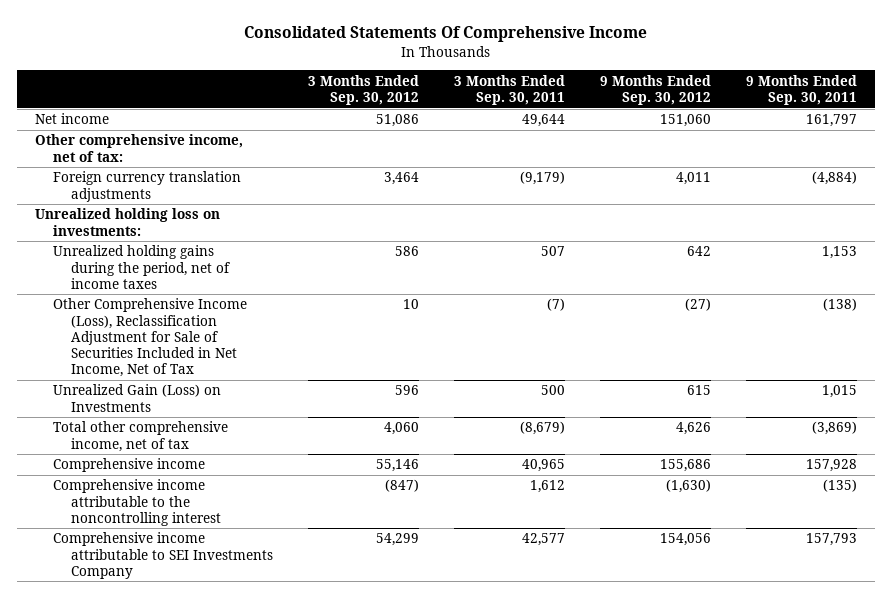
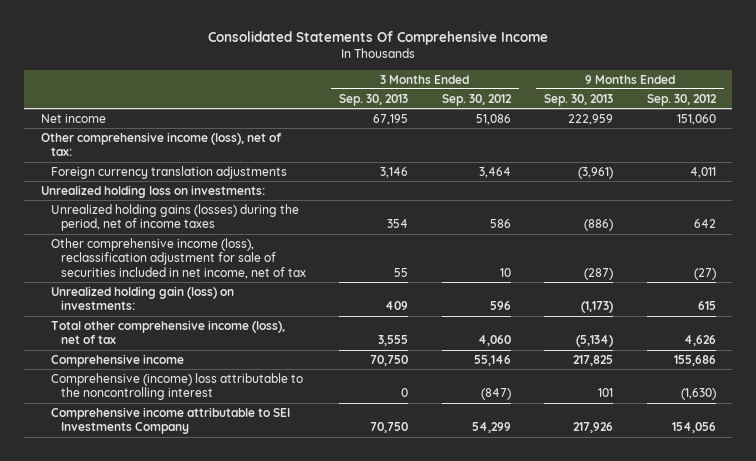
[454,74,566,105] 3 Months Ended Sep. 30, 2011 -> none
[746,74,858,105] 9 Months Ended Sep. 30, 2011 -> none
none -> [339,93,409,106] Sep. 30, 2013
none -> [544,93,614,106] Sep. 30, 2013
[34,134,243,162] Other comprehensive income, net of tax: -> [40,131,282,157] Other comprehensive income (loss), net of tax:
[52,245,231,289] Unrealized holding gains during the period, net of income taxes -> [50,203,299,232] Unrealized holding gains (losses) during the period, net of income taxes
[52,298,247,378] Other Comprehensive Income (Loss), Reclassification Adjustment for Sale of Securities Included in Net Income, Net of Tax -> [50,237,306,279] Other comprehensive income (loss), reclassification adjustment for sale of securities included in net income, net of tax
[52,384,221,412] Unrealized Gain (Loss) on Investments -> [50,285,234,311] Unrealized holding gain (loss) on investments:
[52,421,228,452] Total other comprehensive income, net of tax -> [50,319,285,345] Total other comprehensive income (loss), net of tax
[52,479,222,526] Comprehensive income attributable to the noncontrolling interest -> [50,372,303,401] Comprehensive (income) loss attributable to the noncontrolling interest

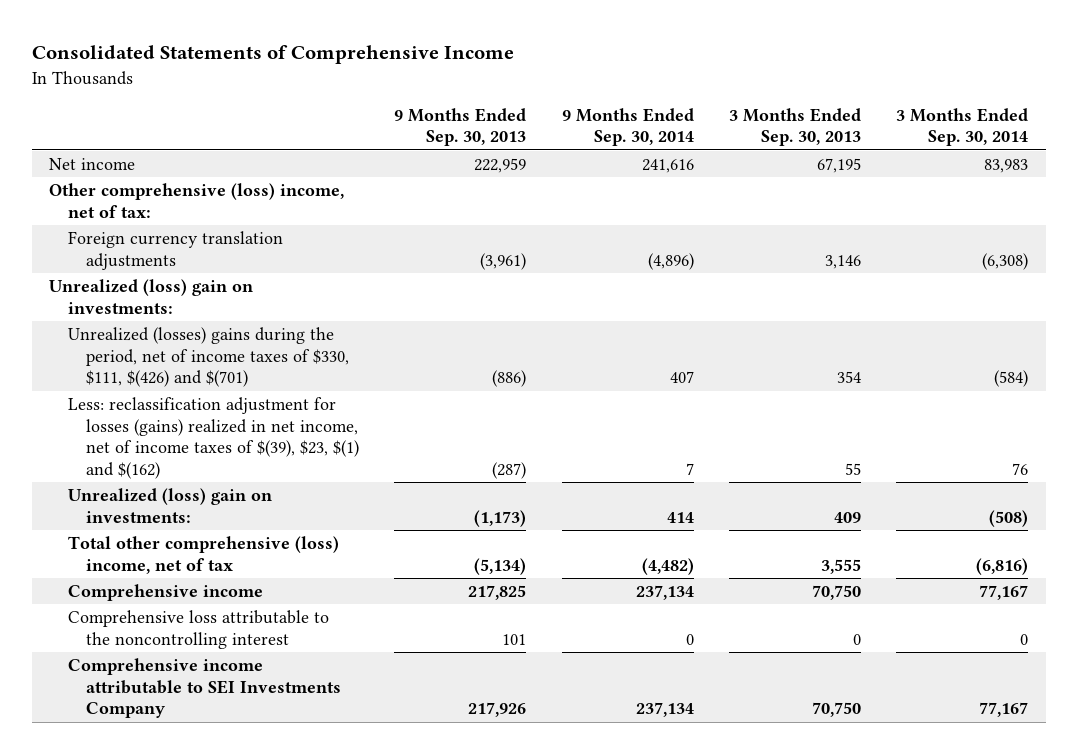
[208,31,549,46] Consolidated Statements Of Comprehensive Income -> [31,45,514,65] Consolidated Statements of Comprehensive Income
[441,93,512,106] Sep. 30, 2012 -> none
[646,93,717,106] Sep. 30, 2012 -> none
none -> [561,107,694,147] 9 Months Ended Sep. 30, 2014
none -> [895,107,1028,147] 3 Months Ended Sep. 30, 2014
[40,131,282,157] Other comprehensive income (loss), net of tax: -> [49,183,345,218] Other comprehensive (loss) income, net of tax:
[40,184,265,198] Unrealized holding loss on investments: -> [49,279,254,314] Unrealized (loss) gain on investments:
[50,203,299,232] Unrealized holding gains (losses) during the period, net of income taxes -> [67,327,350,388] Unrealized (losses) gains during the period, net of income taxes of $330, $111, $(426) and $(701)
[50,237,306,279] Other comprehensive income (loss), reclassification adjustment for sale of securities included in net income, net of tax -> [67,397,360,479] Less: reclassification adjustment for losses (gains) realized in net income, net of income taxes of $(39), $23, $(1) and $(162)
[50,285,234,311] Unrealized holding gain (loss) on investments: -> [67,488,272,523] Unrealized (loss) gain on investments:
[50,319,285,345] Total other comprehensive income (loss), net of tax -> [67,536,339,574] Total other comprehensive (loss) income, net of tax
[50,372,303,401] Comprehensive (income) loss attributable to the noncontrolling interest -> [67,610,329,649] Comprehensive loss attributable to the noncontrolling interest

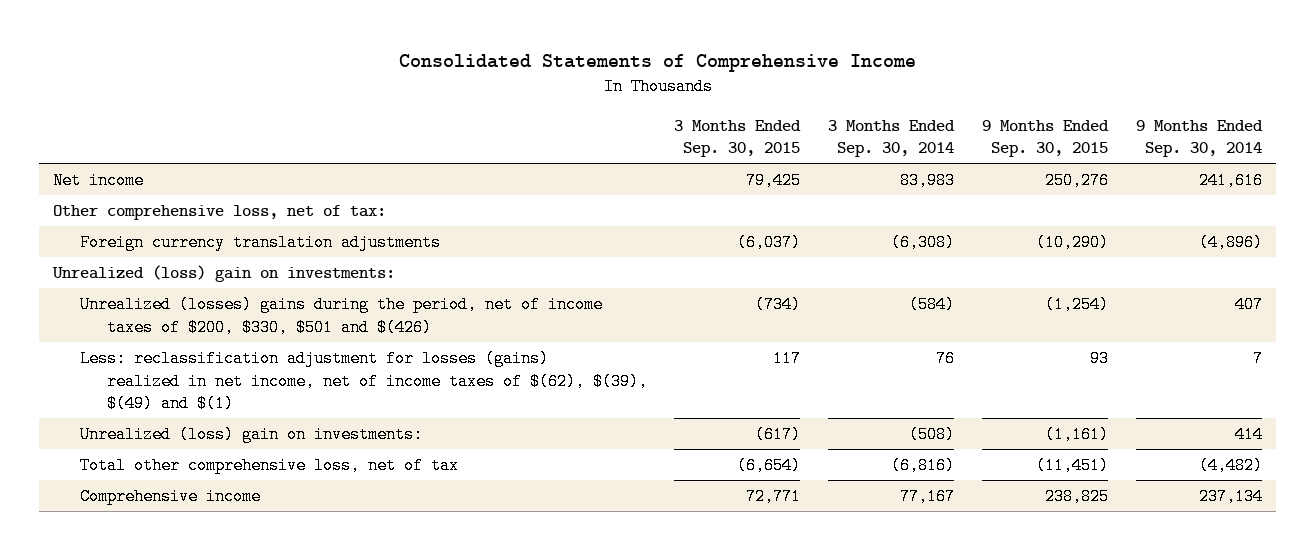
[394,107,527,147] 9 Months Ended Sep. 30, 2013 -> none
[728,107,861,147] 3 Months Ended Sep. 30, 2013 -> none
none -> [674,119,802,158] 3 Months Ended Sep. 30, 2015
none -> [981,119,1109,158] 9 Months Ended Sep. 30, 2015
[49,183,345,218] Other comprehensive (loss) income, net of tax: -> [53,205,387,221] Other comprehensive loss, net of tax:
[67,327,350,388] Unrealized (losses) gains during the period, net of income taxes of $330, $111, $(426) and $(701) -> [80,296,604,336] Unrealized (losses) gains during the period, net of income taxes of $200, $330, $501 and $(426)
[67,397,360,479] Less: reclassification adjustment for losses (gains) realized in net income, net of income taxes of $(39), $23, $(1) and $(162) -> [80,350,648,413] Less: reclassification adjustment for losses (gains) realized in net income, net of income taxes of $(62), $(39), $(49) and $(1)
[67,536,339,574] Total other comprehensive (loss) income, net of tax -> [80,457,460,475] Total other comprehensive loss, net of tax
[67,610,329,649] Comprehensive loss attributable to the noncontrolling interest -> none
[67,658,342,719] Comprehensive income attributable to SEI Investments Company -> none

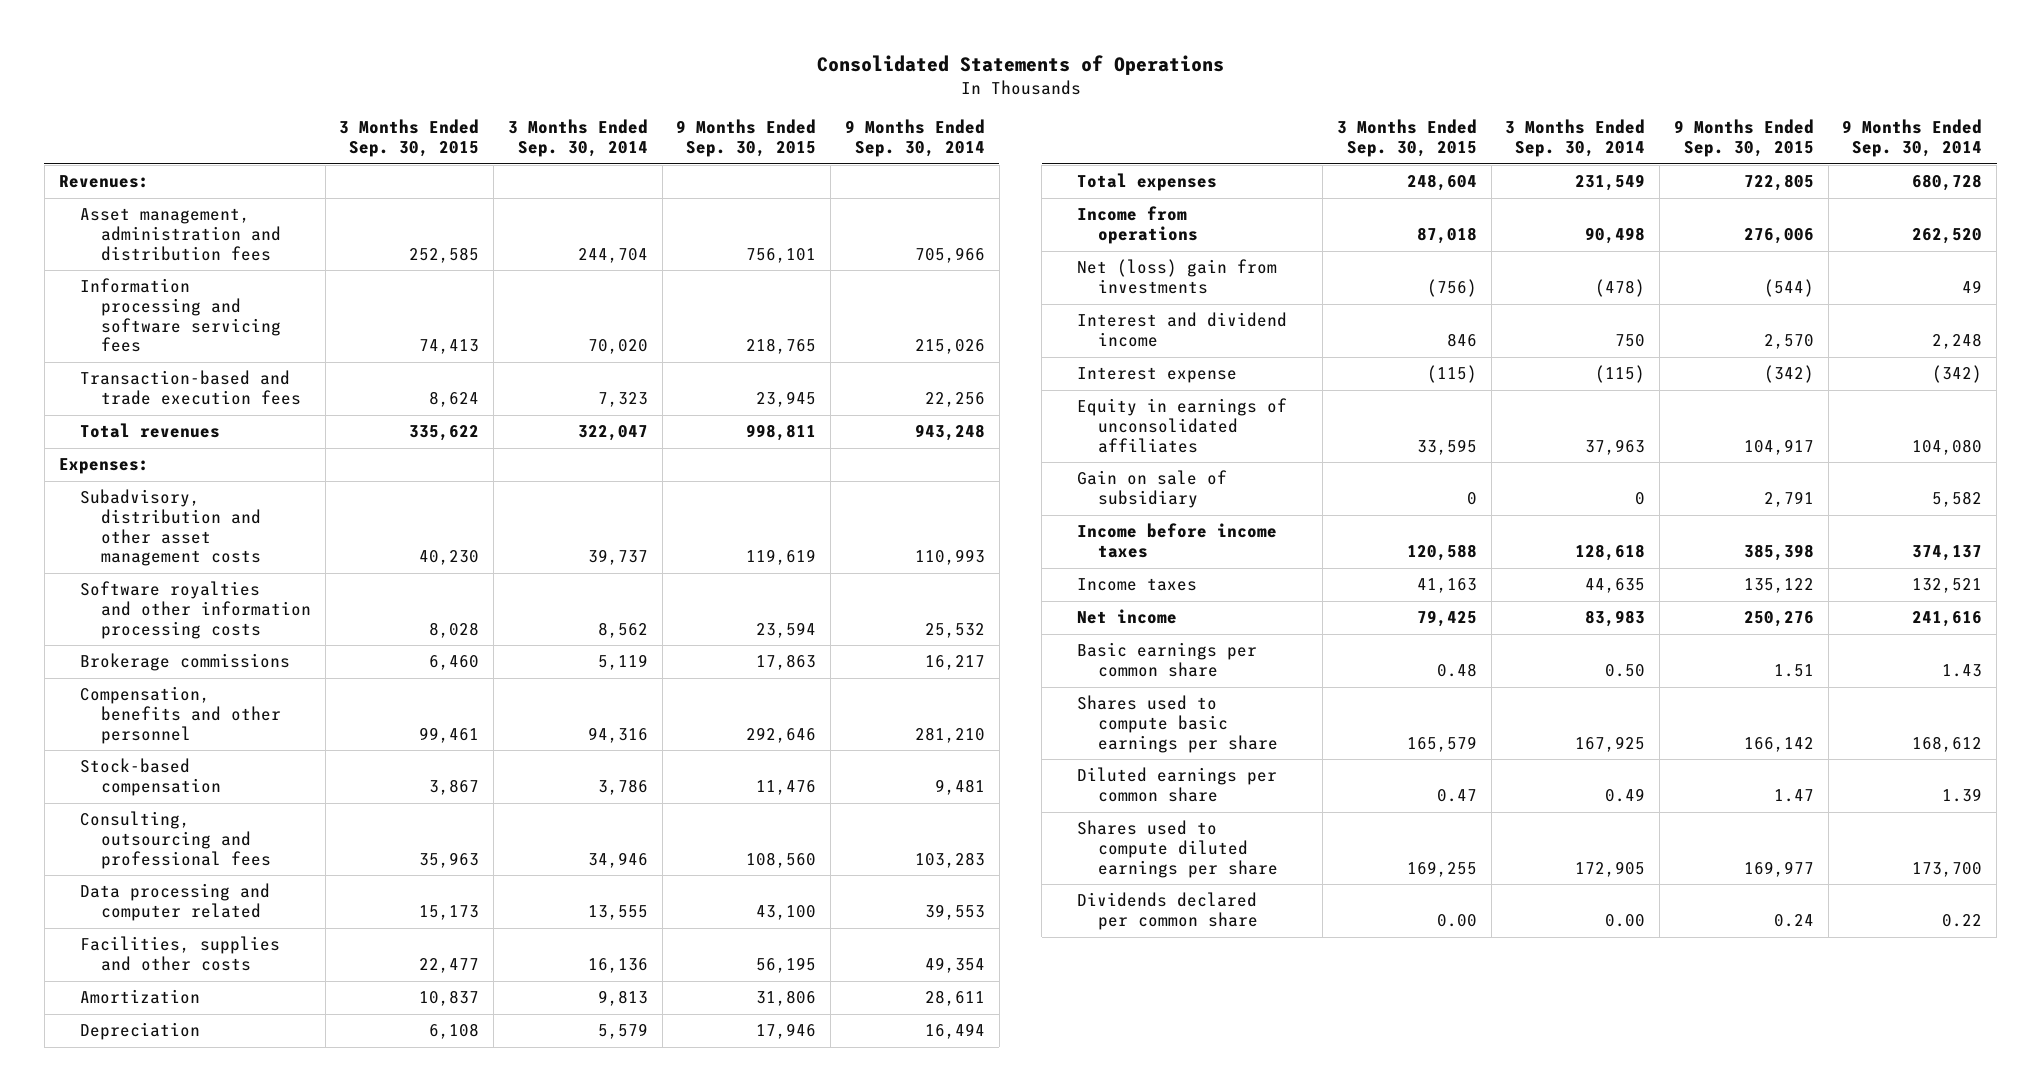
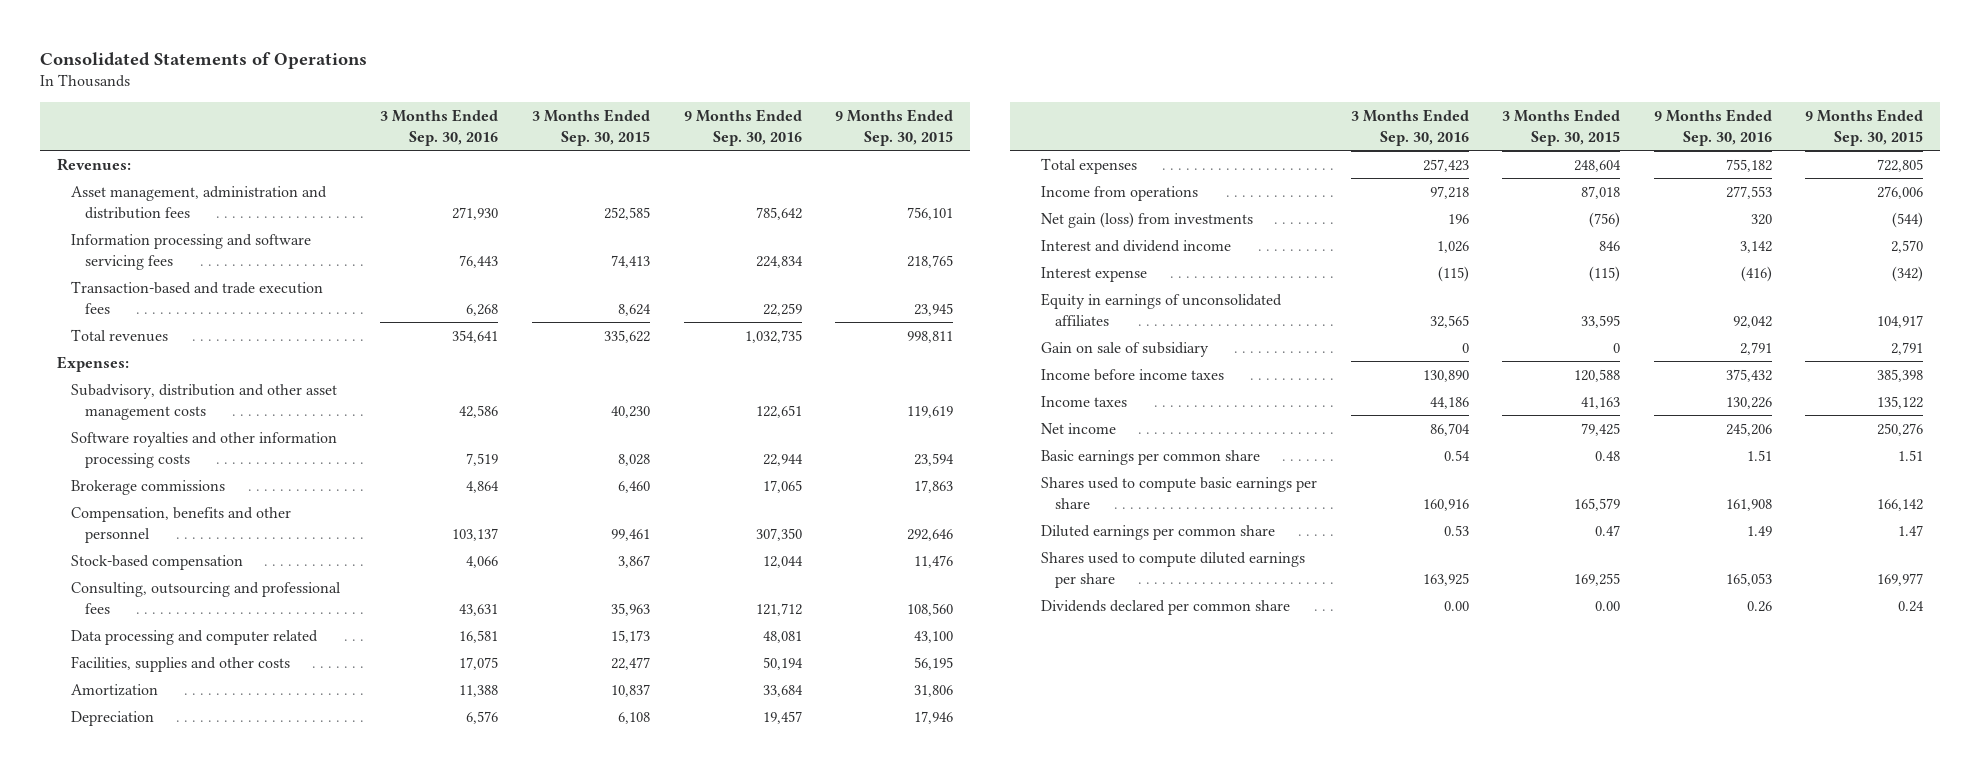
[507,119,648,158] 3 Months Ended Sep. 30, 2014 -> none
[845,119,986,158] 9 Months Ended Sep. 30, 2014 -> none
none -> [380,109,499,146] 3 Months Ended Sep. 30, 2016
none -> [683,109,802,146] 9 Months Ended Sep. 30, 2016
[1077,259,1278,295] Net (loss) gain from investments -> [1040,211,1253,228] Net gain (loss) from investments

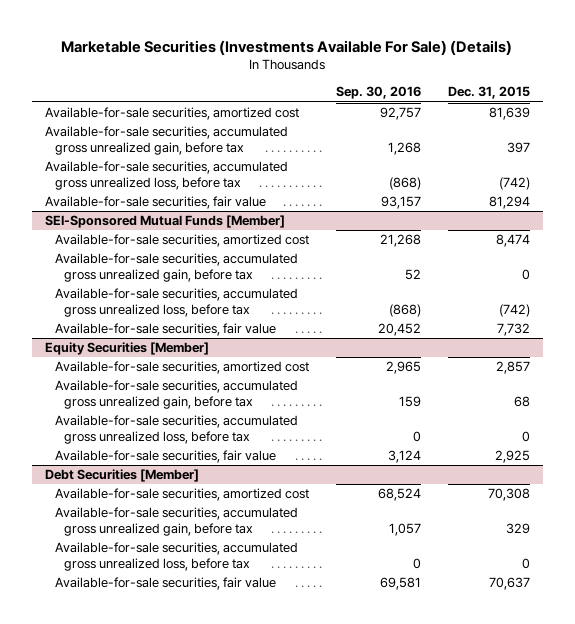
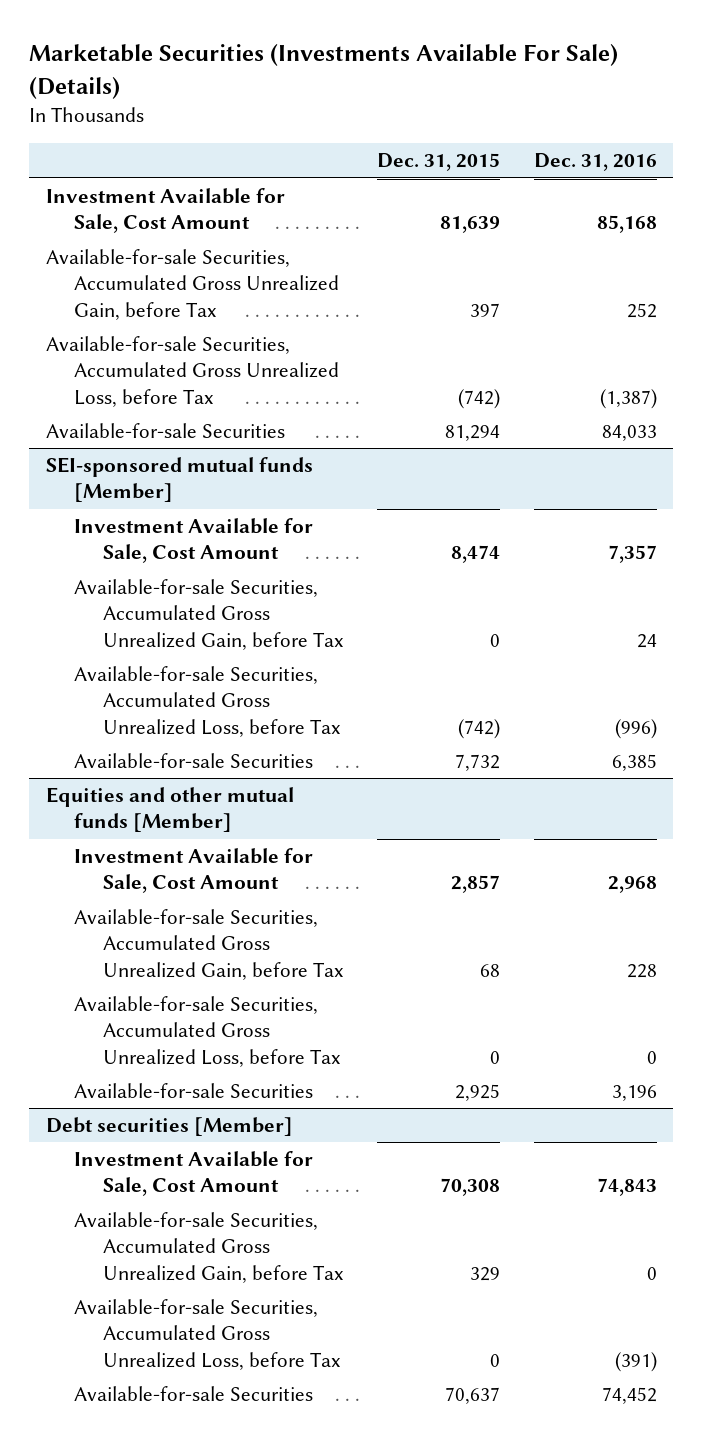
[335,86,421,100] Sep. 30, 2016 -> none
none -> [533,153,657,172] Dec. 31, 2016
[45,107,300,121] Available-for-sale securities, amortized cost -> [45,187,285,234] Investment Available for Sale, Cost Amount
[45,126,289,155] Available-for-sale securities, accumulated gross unrealized gain, before tax -> [45,248,340,320] Available-for-sale Securities, Accumulated Gross Unrealized Gain, before Tax
[45,161,289,190] Available-for-sale securities, accumulated gross unrealized loss, before tax -> [45,335,340,407] Available-for-sale Securities, Accumulated Gross Unrealized Loss, before Tax
[45,196,267,210] Available-for-sale securities, fair value -> [45,422,285,438] Available-for-sale Securities
[45,215,286,229] SEI-Sponsored Mutual Funds [Member] -> [45,456,313,503] SEI-sponsored mutual funds [Member]
[54,234,309,248] Available-for-sale securities, amortized cost -> [74,517,314,564] Investment Available for Sale, Cost Amount
[54,253,298,282] Available-for-sale securities, accumulated gross unrealized gain, before tax -> [74,578,344,650] Available-for-sale Securities, Accumulated Gross Unrealized Gain, before Tax
[54,288,298,317] Available-for-sale securities, accumulated gross unrealized loss, before tax -> [74,665,341,737] Available-for-sale Securities, Accumulated Gross Unrealized Loss, before Tax
[54,323,276,337] Available-for-sale securities, fair value -> [74,752,314,768] Available-for-sale Securities
[45,342,210,356] Equity Securities [Member] -> [45,786,294,833] Equities and other mutual funds [Member]
[54,361,309,375] Available-for-sale securities, amortized cost -> [74,847,314,894] Investment Available for Sale, Cost Amount
[54,380,298,409] Available-for-sale securities, accumulated gross unrealized gain, before tax -> [74,908,344,980] Available-for-sale Securities, Accumulated Gross Unrealized Gain, before Tax
[54,415,298,444] Available-for-sale securities, accumulated gross unrealized loss, before tax -> [74,995,341,1067] Available-for-sale Securities, Accumulated Gross Unrealized Loss, before Tax
[54,450,276,464] Available-for-sale securities, fair value -> [74,1082,314,1098] Available-for-sale Securities
[45,469,200,483] Debt Securities [Member] -> [45,1116,293,1136] Debt securities [Member]
[54,488,309,502] Available-for-sale securities, amortized cost -> [74,1150,314,1197] Investment Available for Sale, Cost Amount
[54,507,298,536] Available-for-sale securities, accumulated gross unrealized gain, before tax -> [74,1211,344,1283] Available-for-sale Securities, Accumulated Gross Unrealized Gain, before Tax
[54,542,298,571] Available-for-sale securities, accumulated gross unrealized loss, before tax -> [74,1298,341,1370] Available-for-sale Securities, Accumulated Gross Unrealized Loss, before Tax
[54,577,276,591] Available-for-sale securities, fair value -> [74,1385,314,1401] Available-for-sale Securities

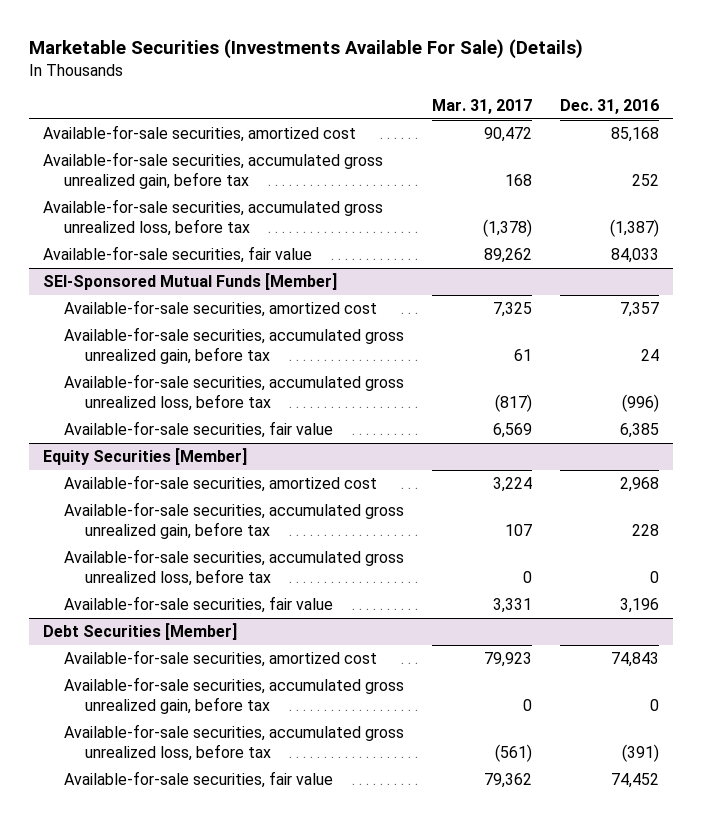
[377,153,501,172] Dec. 31, 2015 -> none
none -> [432,99,533,115] Mar. 31, 2017
[45,187,285,234] Investment Available for Sale, Cost Amount -> [43,124,357,142] Available-for-sale securities, amortized cost
[45,248,340,320] Available-for-sale Securities, Accumulated Gross Unrealized Gain, before Tax -> [43,151,384,190] Available-for-sale securities, accumulated gross unrealized gain, before tax
[45,335,340,407] Available-for-sale Securities, Accumulated Gross Unrealized Loss, before Tax -> [43,198,384,237] Available-for-sale securities, accumulated gross unrealized loss, before tax
[45,422,285,438] Available-for-sale Securities -> [43,245,313,263] Available-for-sale securities, fair value
[45,456,313,503] SEI-sponsored mutual funds [Member] -> [43,272,338,290] SEI-Sponsored Mutual Funds [Member]
[74,517,314,564] Investment Available for Sale, Cost Amount -> [64,299,378,317] Available-for-sale securities, amortized cost
[74,578,344,650] Available-for-sale Securities, Accumulated Gross Unrealized Gain, before Tax -> [64,326,405,365] Available-for-sale securities, accumulated gross unrealized gain, before tax
[74,665,341,737] Available-for-sale Securities, Accumulated Gross Unrealized Loss, before Tax -> [64,373,405,412] Available-for-sale securities, accumulated gross unrealized loss, before tax
[74,752,314,768] Available-for-sale Securities -> [64,420,334,438] Available-for-sale securities, fair value
[45,786,294,833] Equities and other mutual funds [Member] -> [43,447,248,465] Equity Securities [Member]
[74,847,314,894] Investment Available for Sale, Cost Amount -> [64,474,378,492] Available-for-sale securities, amortized cost
[74,908,344,980] Available-for-sale Securities, Accumulated Gross Unrealized Gain, before Tax -> [64,501,405,540] Available-for-sale securities, accumulated gross unrealized gain, before tax
[74,995,341,1067] Available-for-sale Securities, Accumulated Gross Unrealized Loss, before Tax -> [64,548,405,587] Available-for-sale securities, accumulated gross unrealized loss, before tax
[74,1082,314,1098] Available-for-sale Securities -> [64,595,334,613] Available-for-sale securities, fair value
[45,1116,293,1136] Debt securities [Member] -> [43,622,238,640] Debt Securities [Member]
[74,1150,314,1197] Investment Available for Sale, Cost Amount -> [64,649,378,667] Available-for-sale securities, amortized cost
[74,1211,344,1283] Available-for-sale Securities, Accumulated Gross Unrealized Gain, before Tax -> [64,676,405,715] Available-for-sale securities, accumulated gross unrealized gain, before tax
[74,1298,341,1370] Available-for-sale Securities, Accumulated Gross Unrealized Loss, before Tax -> [64,723,405,762] Available-for-sale securities, accumulated gross unrealized loss, before tax
[74,1385,314,1401] Available-for-sale Securities -> [64,770,334,788] Available-for-sale securities, fair value

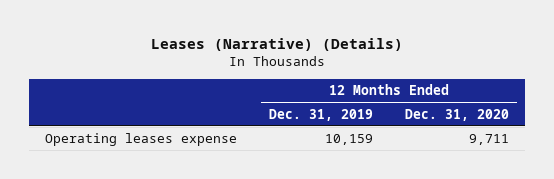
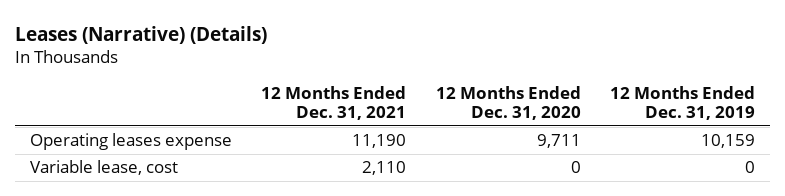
none -> [261,85,407,121] 12 Months Ended Dec. 31, 2021
none -> [29,160,178,176] Variable lease, cost

